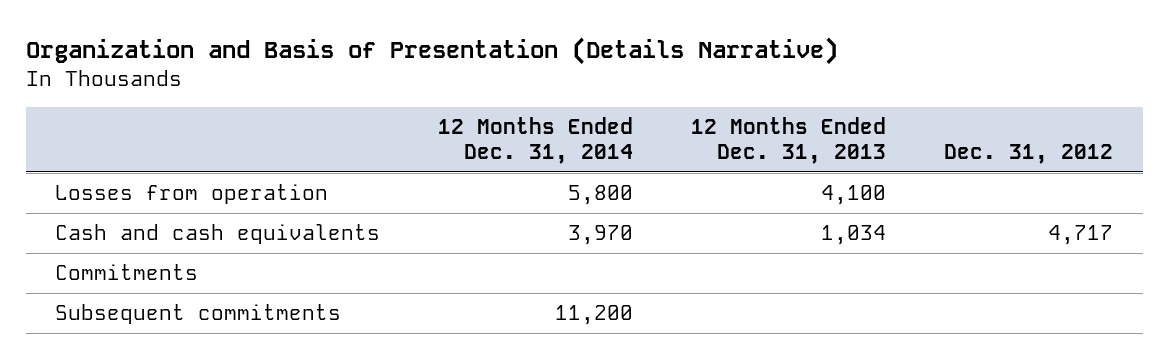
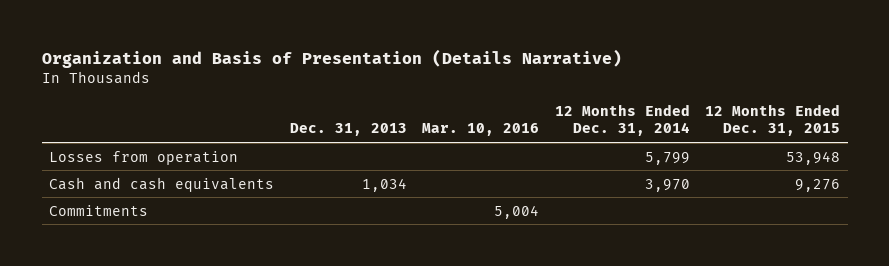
[691,117,887,164] 12 Months Ended Dec. 31, 2013 -> none
[944,143,1114,164] Dec. 31, 2012 -> none
none -> [289,123,407,137] Dec. 31, 2013
none -> [422,123,540,137] Mar. 10, 2016
none -> [705,103,841,137] 12 Months Ended Dec. 31, 2015
[568,185,634,206] 5,800 -> [644,151,690,165] 5,799
[55,304,342,325] Subsequent commitments -> none

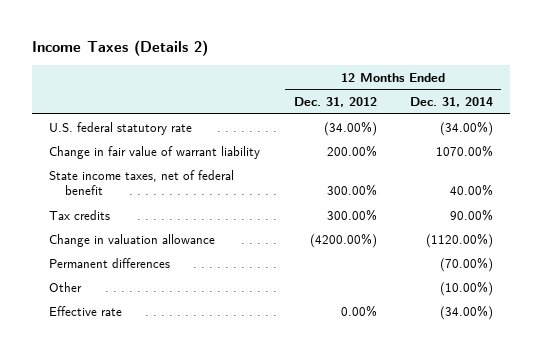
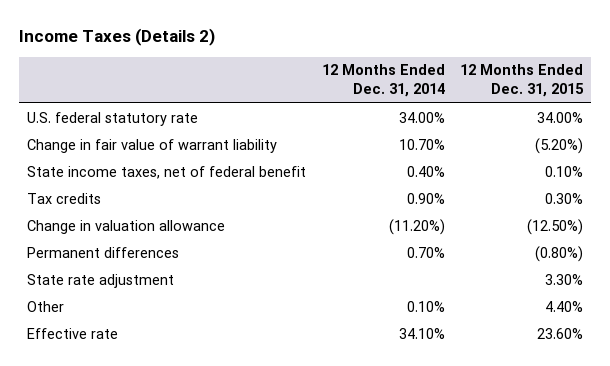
[293,97,377,108] Dec. 31, 2012 -> none
none -> [460,64,585,98] 12 Months Ended Dec. 31, 2015
[440,120,494,136] (34.00%) -> [398,111,445,123] 34.00%
[436,144,494,157] 1070.00% -> [398,138,445,150] 10.70%
[450,184,494,197] 40.00% -> [406,165,445,177] 0.40%
[450,208,494,221] 90.00% -> [406,192,445,204] 0.90%
[426,232,494,248] (1120.00%) -> [388,218,445,235] (11.20%)
[440,256,494,272] (70.00%) -> [406,246,445,258] 0.70%
none -> [27,273,175,288] State rate adjustment
[440,280,494,296] (10.00%) -> [406,300,445,312] 0.10%
[440,304,494,320] (34.00%) -> [398,327,445,339] 34.10%

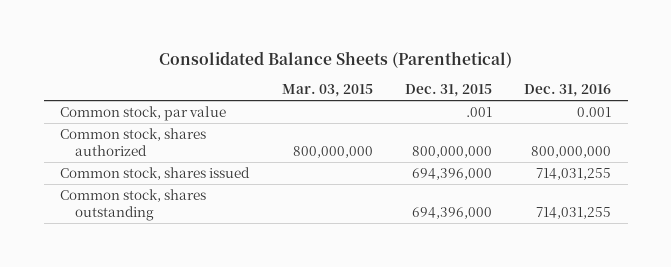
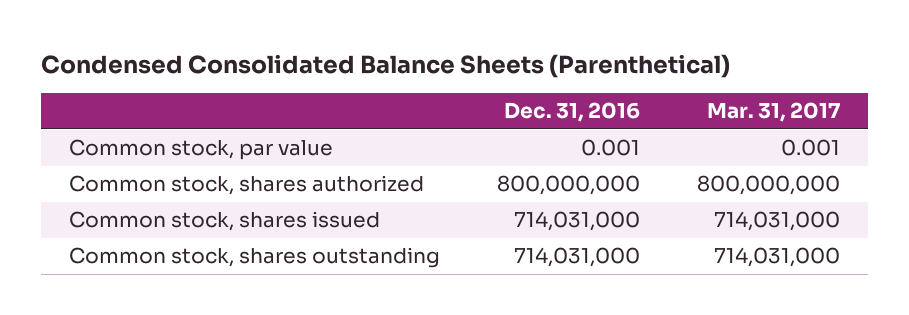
[158,50,512,68] Consolidated Balance Sheets (Parenthetical) -> [40,53,730,78] Condensed Consolidated Balance Sheets (Parenthetical)
[281,84,373,98] Mar. 03, 2015 -> none
[404,84,492,98] Dec. 31, 2015 -> none
none -> [706,102,840,123] Mar. 31, 2017
[536,167,612,180] 714,031,255 -> [513,211,640,232] 714,031,000
[536,206,612,219] 714,031,255 -> [513,247,640,268] 714,031,000

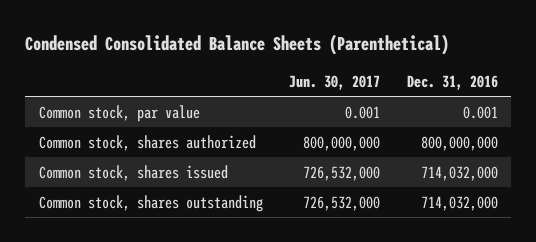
[706,102,840,123] Mar. 31, 2017 -> none
none -> [289,74,381,90] Jun. 30, 2017
[513,211,640,232] 714,031,000 -> [420,165,498,181] 714,032,000
[513,247,640,268] 714,031,000 -> [420,195,498,211] 714,032,000

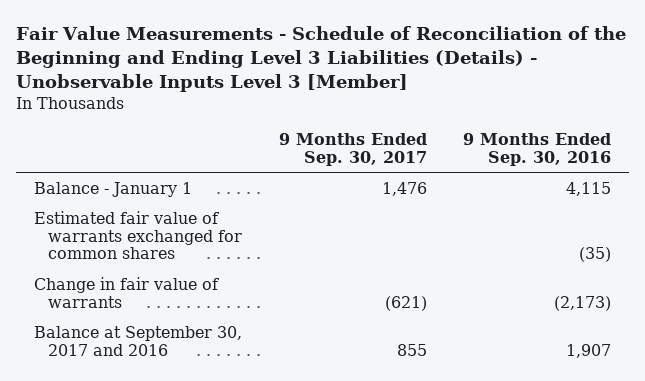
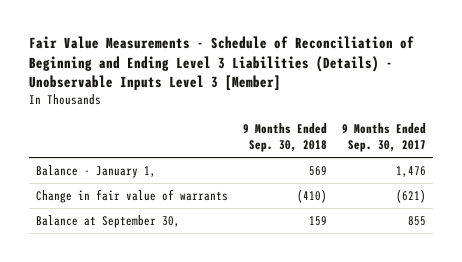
[16,26,627,92] Fair Value Measurements - Schedule of Reconciliation of the Beginning and Ending Level 3 Liabilities (Details) - Unobservable Inputs Level 3 [Member] -> [28,36,414,91] Fair Value Measurements - Schedule of Reconciliation of Beginning and Ending Level 3 Liabilities (Details) - Unobservable Inputs Level 3 [Member]
[462,132,611,166] 9 Months Ended Sep. 30, 2016 -> none
none -> [243,122,328,152] 9 Months Ended Sep. 30, 2018
[34,210,243,260] Estimated fair value of warrants exchanged for common shares -> none
[34,181,193,197] Balance - January 1 -> [36,164,157,178] Balance - January 1,
[34,325,243,356] Balance at September 30, 2017 and 2016 -> [36,214,181,228] Balance at September 30,

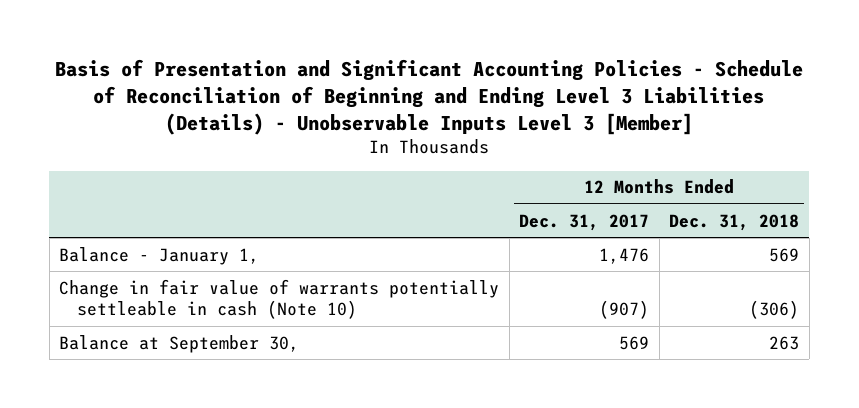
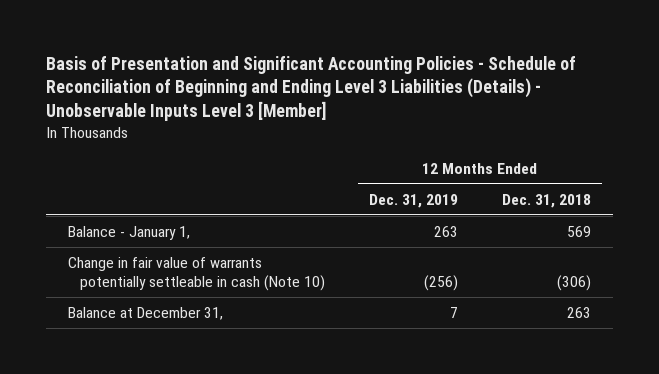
[519,213,650,231] Dec. 31, 2017 -> none
none -> [369,193,459,208] Dec. 31, 2019
[59,334,300,353] Balance at September 30, -> [67,306,223,320] Balance at December 31,

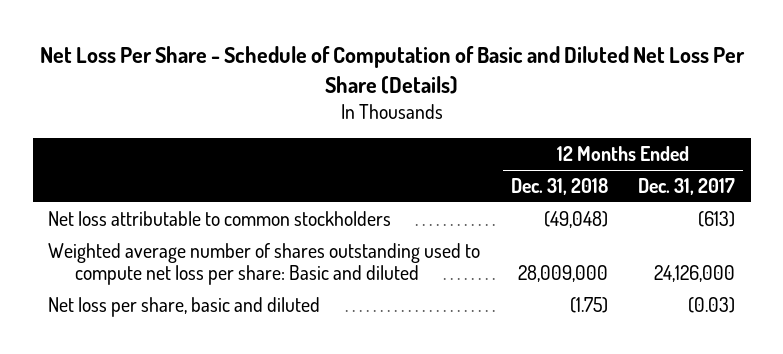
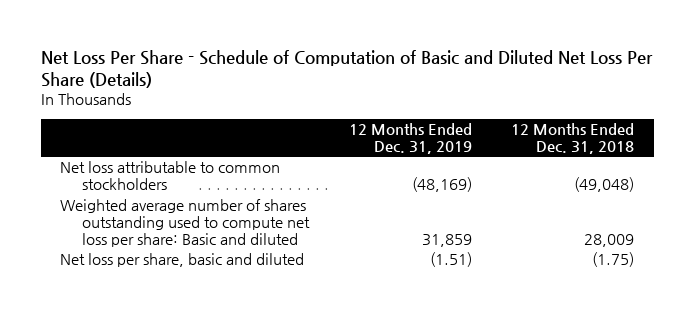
[638,177,736,195] Dec. 31, 2017 -> none
none -> [348,123,472,154] 12 Months Ended Dec. 31, 2019
[517,265,608,283] 28,009,000 -> [584,233,635,247] 28,009

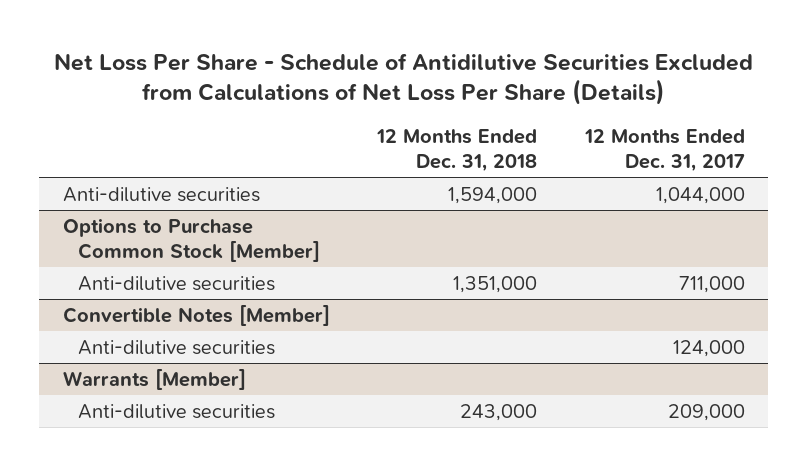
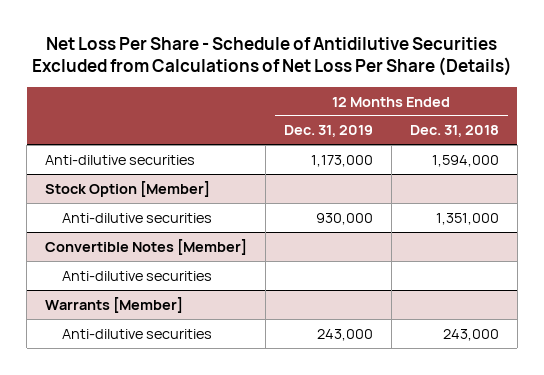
[583,128,745,172] 12 Months Ended Dec. 31, 2017 -> none
none -> [283,125,373,138] Dec. 31, 2019
[62,217,321,262] Options to Purchase Common Stock [Member] -> [45,180,211,197] Stock Option [Member]

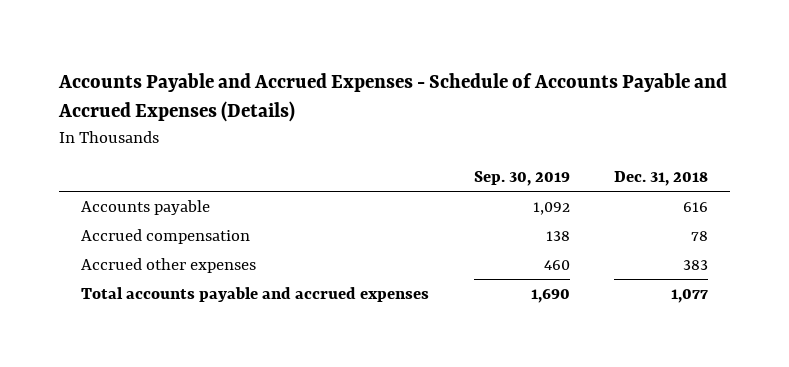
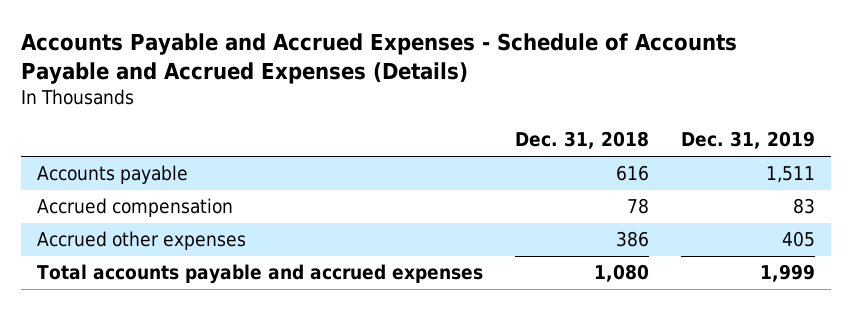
[473,170,570,186] Sep. 30, 2019 -> none
none -> [681,131,816,150] Dec. 31, 2019
[683,260,709,271] 383 -> [616,231,650,248] 386
[671,289,709,304] 1,077 -> [594,264,650,283] 1,080

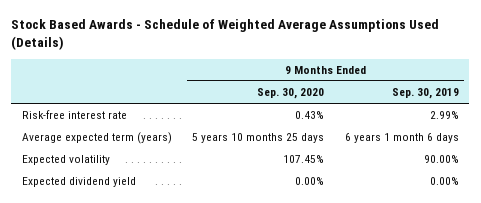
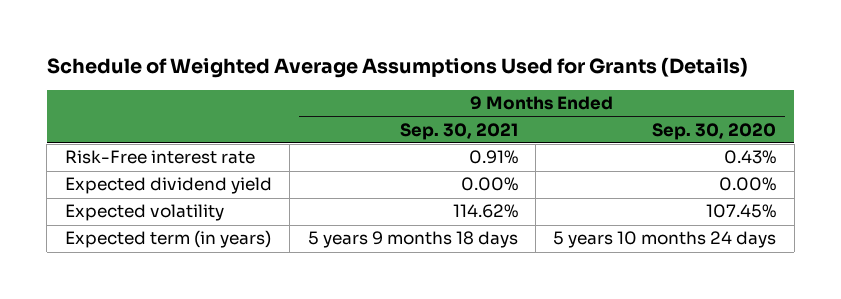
[11,19,440,51] Stock Based Awards - Schedule of Weighted Average Assumptions Used (Details) -> [46,56,748,78] Schedule of Weighted Average Assumptions Used for Grants (Details)
[391,88,459,100] Sep. 30, 2019 -> none
none -> [399,122,518,140] Sep. 30, 2021
[21,132,172,145] Average expected term (years) -> none
[21,110,127,120] Risk-free interest rate -> [64,150,255,165] Risk-Free interest rate
[21,155,110,166] Expected volatility -> [64,204,224,222] Expected volatility
none -> [64,230,271,249] Expected term (in years)

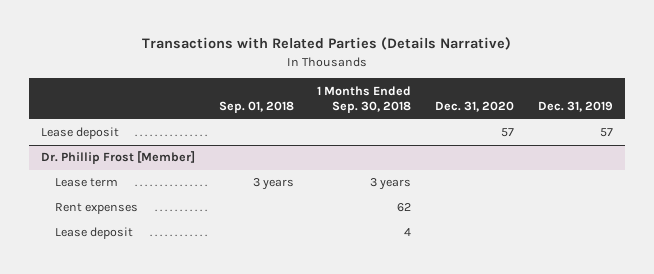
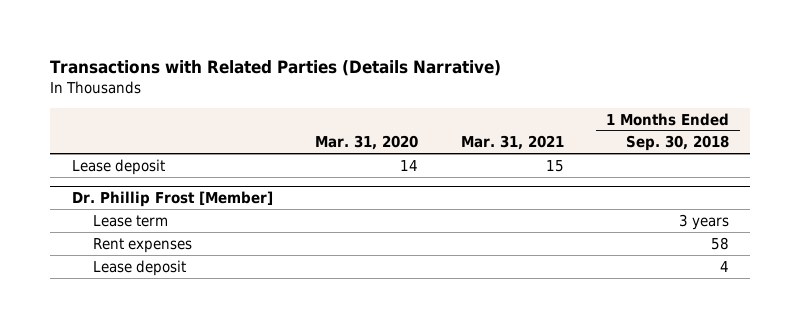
[218,101,294,114] Sep. 01, 2018 -> none
[435,101,515,113] Dec. 31, 2020 -> none
[538,101,614,113] Dec. 31, 2019 -> none
none -> [315,135,419,151] Mar. 31, 2020
none -> [460,135,564,151] Mar. 31, 2021
[397,203,412,213] 62 -> [711,236,730,250] 58

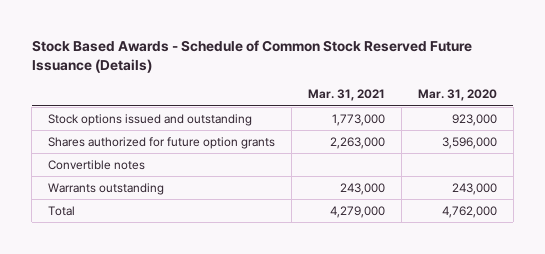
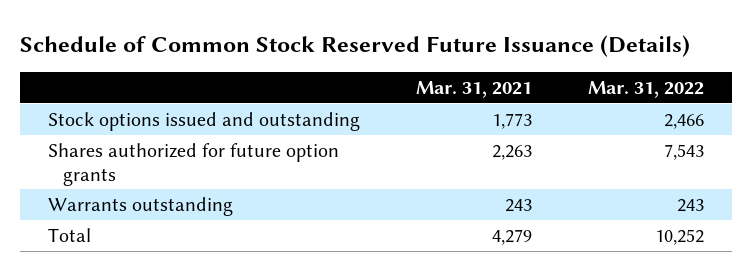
[31,39,472,73] Stock Based Awards - Schedule of Common Stock Reserved Future Issuance (Details) -> [20,34,691,57] Schedule of Common Stock Reserved Future Issuance (Details)
[417,89,497,102] Mar. 31, 2020 -> none
none -> [588,80,705,98] Mar. 31, 2022
[48,160,146,171] Convertible notes -> none
[332,114,386,127] 1,773,000 -> [492,112,533,129] 1,773
[330,137,386,150] 2,263,000 -> [492,144,533,160] 2,263
[340,183,386,196] 243,000 -> [505,198,533,212] 243
[330,206,386,219] 4,279,000 -> [492,228,533,245] 4,279

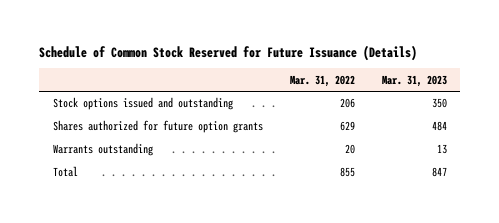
[20,34,691,57] Schedule of Common Stock Reserved Future Issuance (Details) -> [38,44,417,61] Schedule of Common Stock Reserved for Future Issuance (Details)
[416,80,533,98] Mar. 31, 2021 -> none
none -> [381,74,447,87] Mar. 31, 2023
[664,113,705,129] 2,466 -> [339,98,355,109] 206
[664,143,705,160] 7,543 -> [339,121,355,132] 629
[677,198,705,212] 243 -> [344,144,355,155] 20
[655,228,705,245] 10,252 -> [339,167,355,178] 855

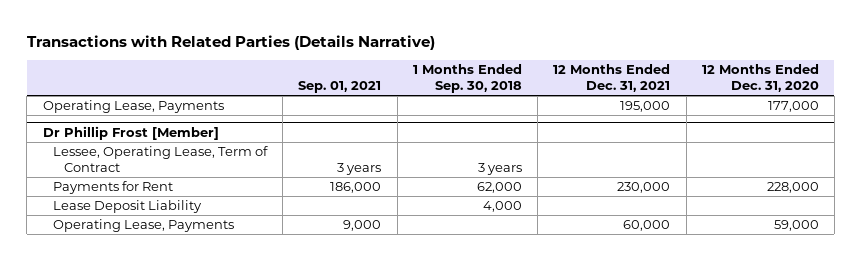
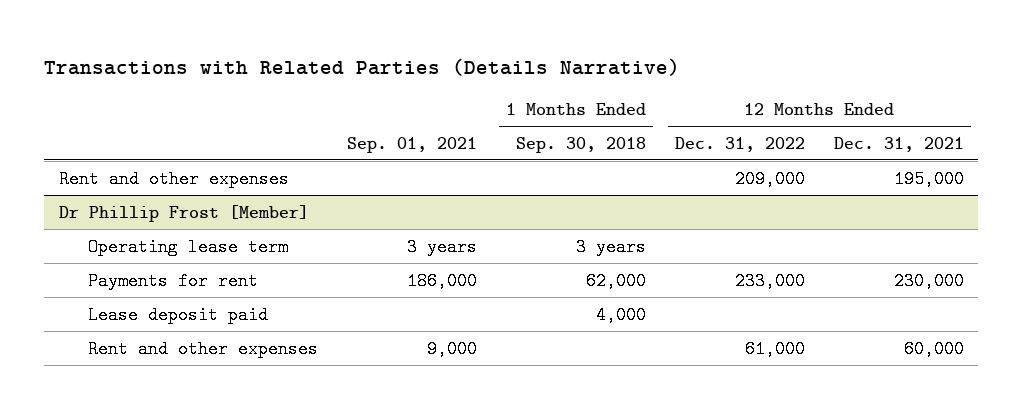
[701,64,819,92] 12 Months Ended Dec. 31, 2020 -> none
none -> [674,136,805,152] Dec. 31, 2022
[42,100,224,114] Operating Lease, Payments -> [58,169,289,188] Rent and other expenses
[53,146,269,172] Lessee, Operating Lease, Term of Contract -> [88,237,289,256] Operating lease term
[53,181,174,195] Payments for Rent -> [88,271,259,290] Payments for rent
[53,200,203,214] Lease Deposit Liability -> [88,305,269,324] Lease deposit paid
[53,219,235,233] Operating Lease, Payments -> [88,339,319,358] Rent and other expenses

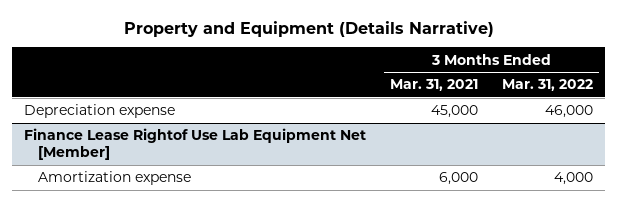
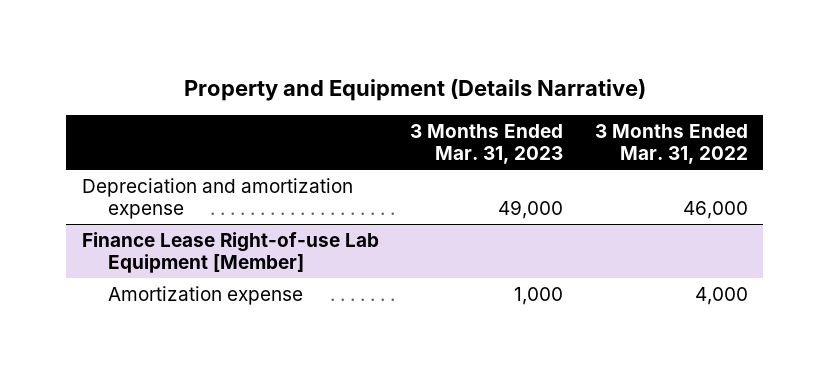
[390,79,479,92] Mar. 31, 2021 -> none
none -> [410,124,564,165] 3 Months Ended Mar. 31, 2023
[24,104,176,119] Depreciation expense -> [82,177,354,219] Depreciation and amortization expense
[24,128,367,161] Finance Lease Rightof Use Lab Equipment Net [Member] -> [82,231,380,273] Finance Lease Right-of-use Lab Equipment [Member]

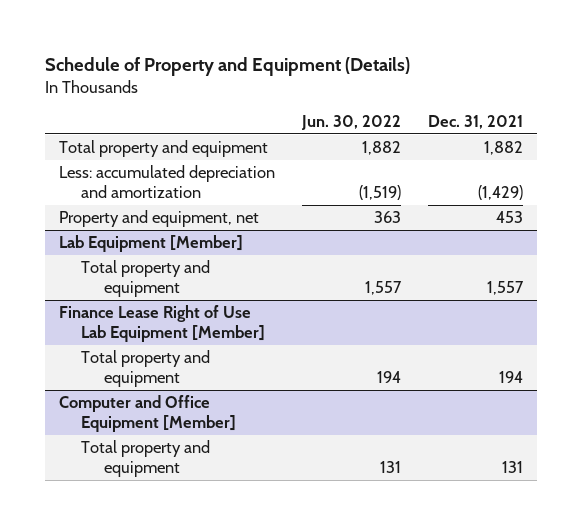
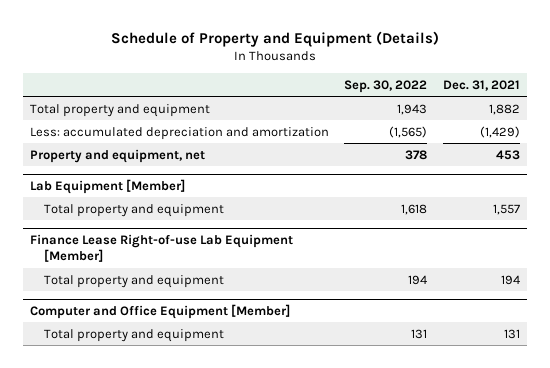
[301,115,402,131] Jun. 30, 2022 -> none
none -> [344,80,428,94] Sep. 30, 2022
[58,305,266,343] Finance Lease Right of Use Lab Equipment [Member] -> [30,233,294,263] Finance Lease Right-of-use Lab Equipment [Member]

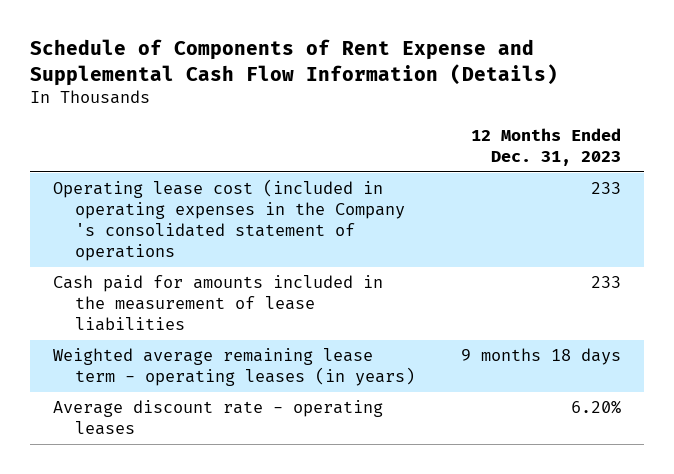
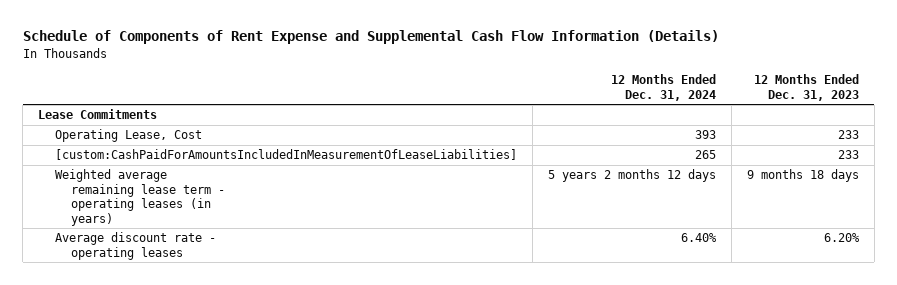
none -> [610,74,716,101] 12 Months Ended Dec. 31, 2024
none -> [38,109,158,120] Lease Commitments
[52,179,405,262] Operating lease cost (included in operating expenses in the Company 's consolidated statement of operations -> [54,129,202,143] Operating Lease, Cost
[52,275,383,332] Cash paid for amounts included in the measurement of lease liabilities -> [54,149,517,161] [custom:CashPaidForAmountsIncludedInMeasurementOfLeaseLiabilities]

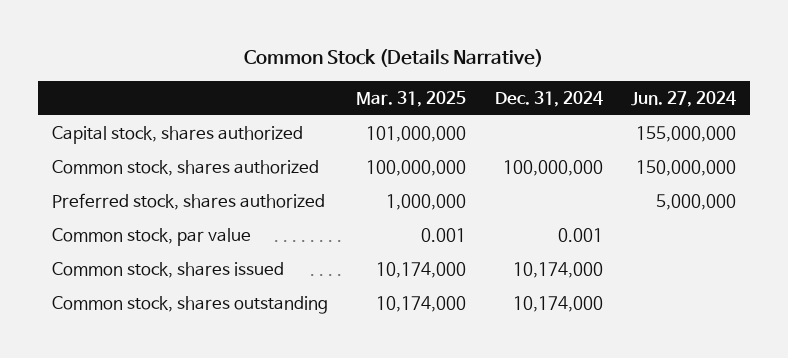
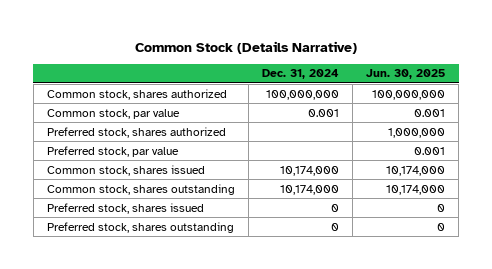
[356,90,467,107] Mar. 31, 2025 -> none
[630,90,736,107] Jun. 27, 2024 -> none
none -> [365,69,445,80] Jun. 30, 2025
[52,126,304,145] Capital stock, shares authorized -> none
[52,193,326,211] Preferred stock, shares authorized -> [46,126,226,138] Preferred stock, shares authorized
none -> [46,145,179,157] Preferred stock, par value
none -> [46,202,204,214] Preferred stock, shares issued
none -> [46,221,234,233] Preferred stock, shares outstanding

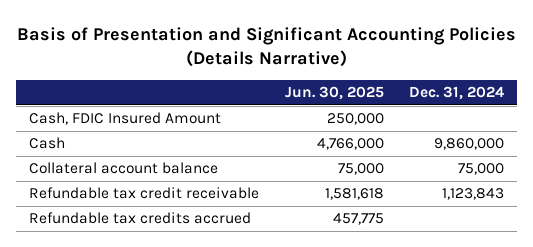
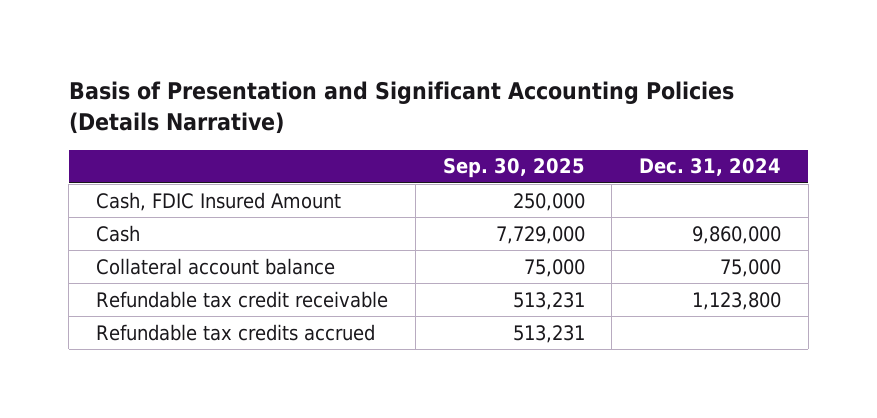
[284,86,384,101] Jun. 30, 2025 -> none
none -> [442,158,585,179] Sep. 30, 2025
[442,188,505,201] 1,123,843 -> [692,291,782,310] 1,123,800

